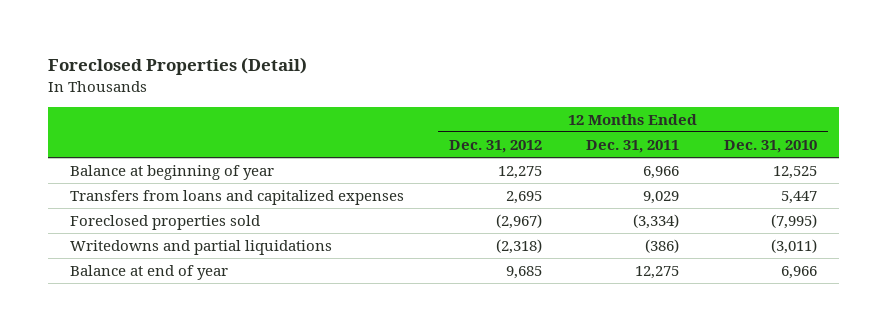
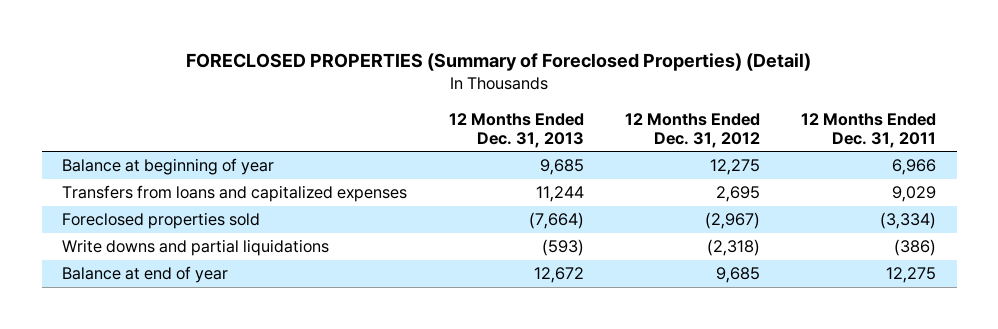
[48,57,308,76] Foreclosed Properties (Detail) -> [186,53,812,72] FORECLOSED PROPERTIES (Summary of Foreclosed Properties) (Detail)
[723,139,817,153] Dec. 31, 2010 -> none
none -> [448,112,584,148] 12 Months Ended Dec. 31, 2013
[70,240,333,256] Writedowns and partial liquidations -> [62,239,330,257] Write downs and partial liquidations

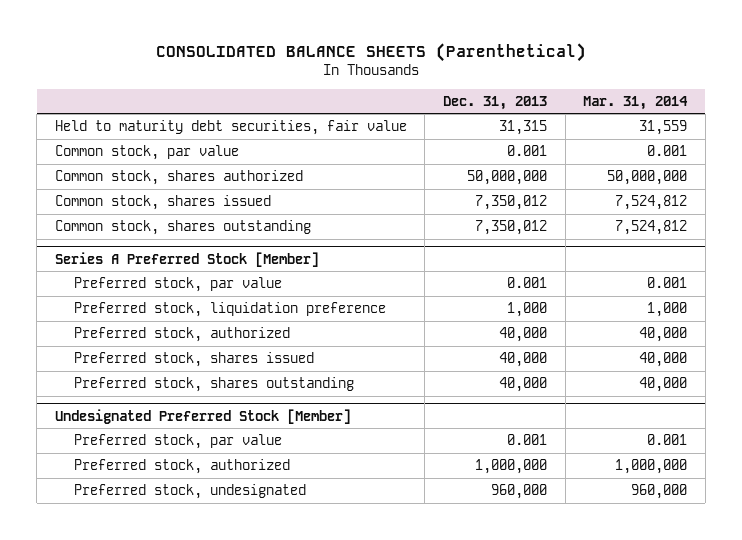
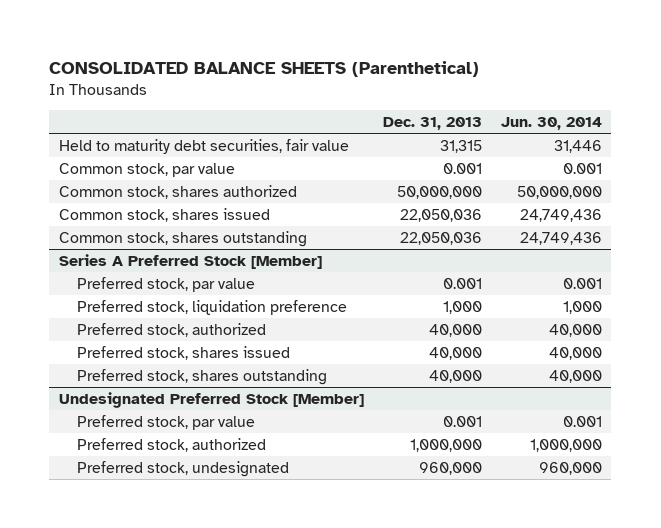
[583,95,689,110] Mar. 31, 2014 -> none
none -> [500,117,602,131] Jun. 30, 2014
[474,195,547,211] 7,350,012 -> [399,208,482,222] 22,050,036
[474,220,547,236] 7,350,012 -> [399,231,482,245] 22,050,036

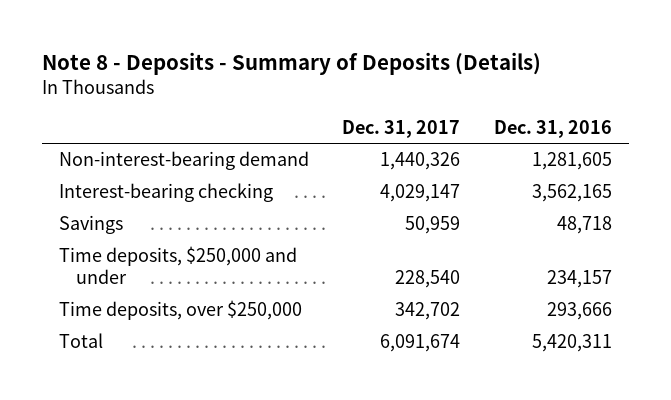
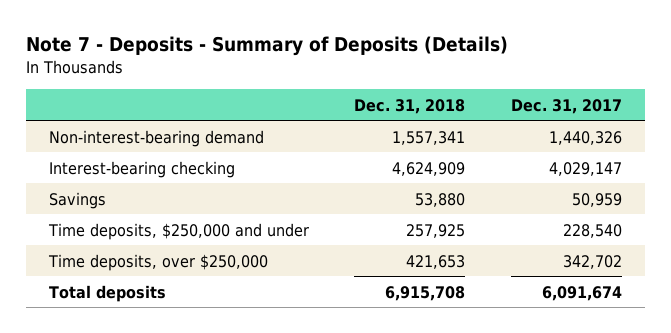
[42,51,542,75] Note 8 - Deposits - Summary of Deposits (Details) -> [25,36,508,57] Note 7 - Deposits - Summary of Deposits (Details)
[493,119,612,138] Dec. 31, 2016 -> none
none -> [354,98,466,114] Dec. 31, 2018
[58,333,103,349] Total -> [48,284,166,302] Total deposits

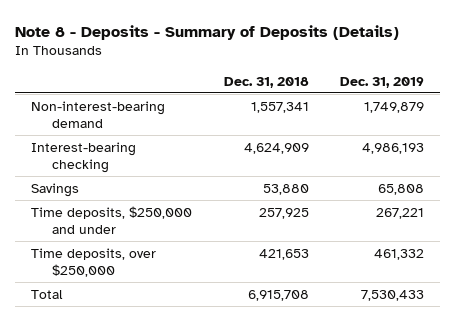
[25,36,508,57] Note 7 - Deposits - Summary of Deposits (Details) -> [15,24,400,40] Note 8 - Deposits - Summary of Deposits (Details)
[510,98,622,114] Dec. 31, 2017 -> none
none -> [340,76,425,88] Dec. 31, 2019
[48,284,166,302] Total deposits -> [31,289,64,299] Total

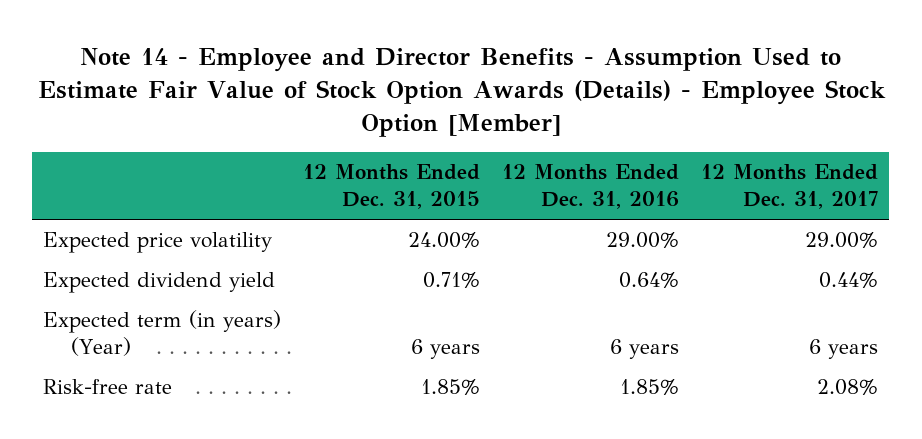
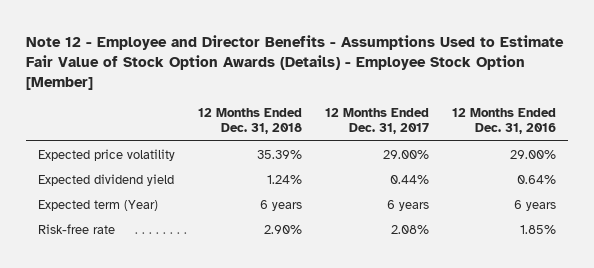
[37,48,886,137] Note 14 - Employee and Director Benefits - Assumption Used to Estimate Fair Value of Stock Option Awards (Details) - Employee Stock Option [Member] -> [26,34,565,91] Note 12 - Employee and Director Benefits - Assumptions Used to Estimate Fair Value of Stock Option Awards (Details) - Employee Stock Option [Member]
[303,164,481,210] 12 Months Ended Dec. 31, 2015 -> none
none -> [198,108,303,135] 12 Months Ended Dec. 31, 2018
[43,310,282,357] Expected term (in years) (Year) -> [37,199,158,211] Expected term (Year)

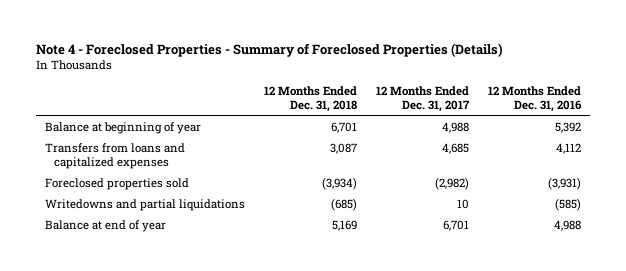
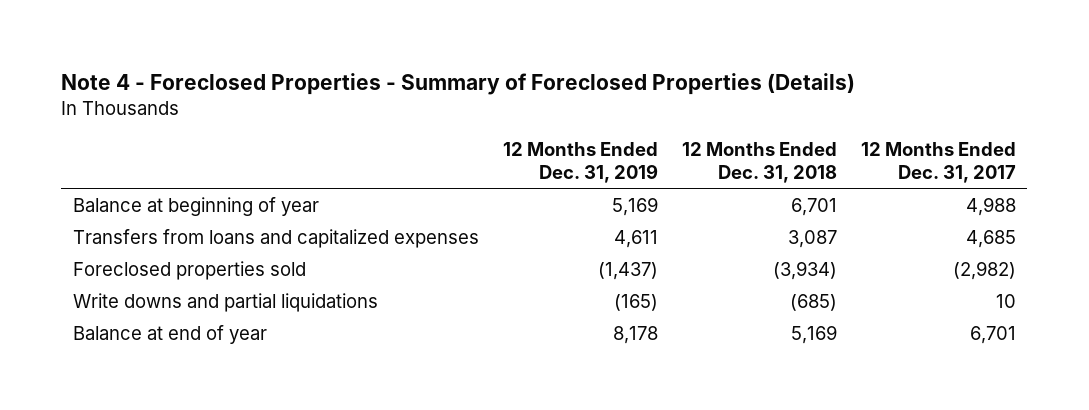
[487,85,582,113] 12 Months Ended Dec. 31, 2016 -> none
none -> [502,141,658,184] 12 Months Ended Dec. 31, 2019
[45,198,246,211] Writedowns and partial liquidations -> [73,292,379,312] Write downs and partial liquidations

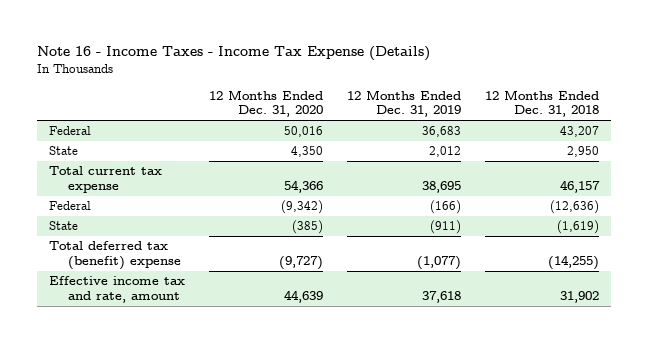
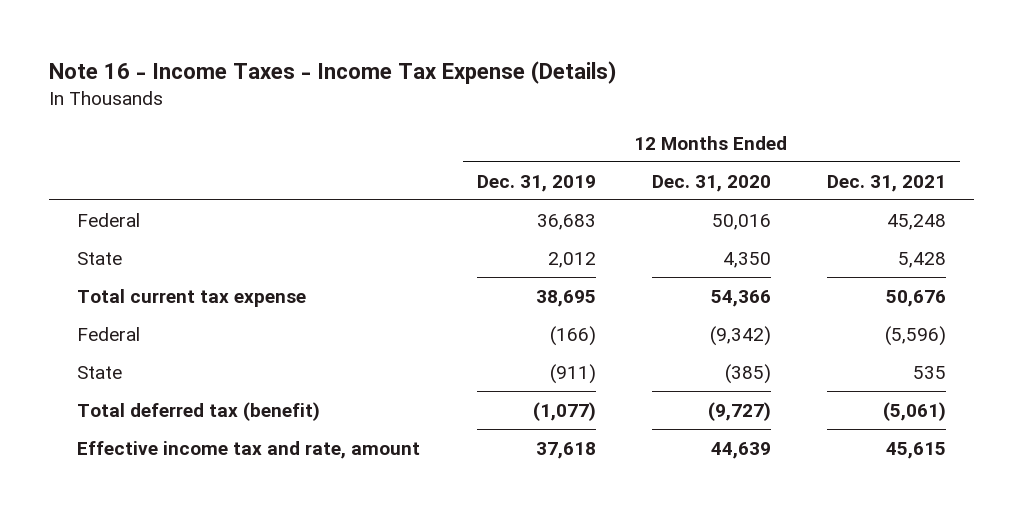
[485,89,600,118] 12 Months Ended Dec. 31, 2018 -> none
none -> [826,174,946,192] Dec. 31, 2021
[49,241,182,271] Total deferred tax (benefit) expense -> [77,401,321,421] Total deferred tax (benefit)

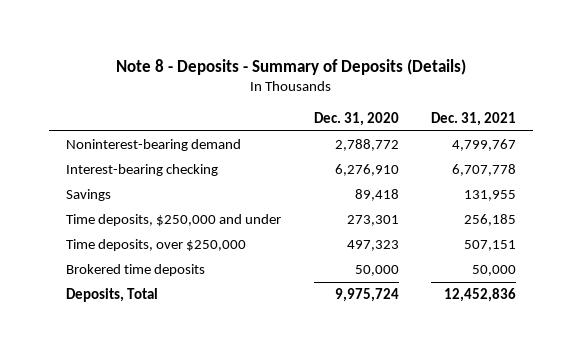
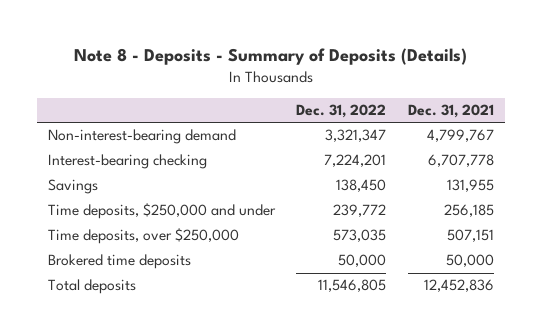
[313,111,399,126] Dec. 31, 2020 -> none
none -> [296,104,387,119] Dec. 31, 2022
[65,139,241,152] Noninterest-bearing demand -> [47,129,236,145] Non-interest-bearing demand
[65,288,158,303] Deposits, Total -> [47,279,136,295] Total deposits

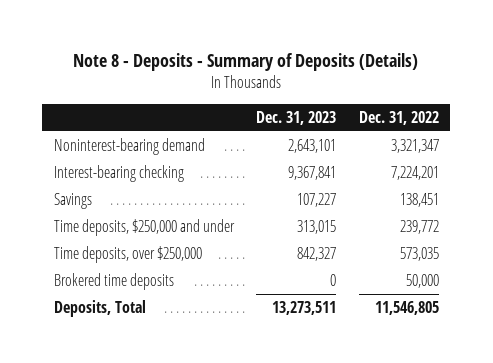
[407,104,494,119] Dec. 31, 2021 -> none
none -> [256,111,337,126] Dec. 31, 2023
[47,129,236,145] Non-interest-bearing demand -> [53,138,205,156] Noninterest-bearing demand
[336,179,387,193] 138,450 -> [399,193,439,208] 138,451
[47,279,136,295] Total deposits -> [53,300,146,318] Deposits, Total

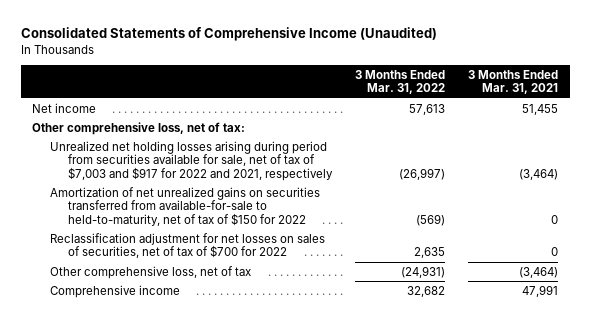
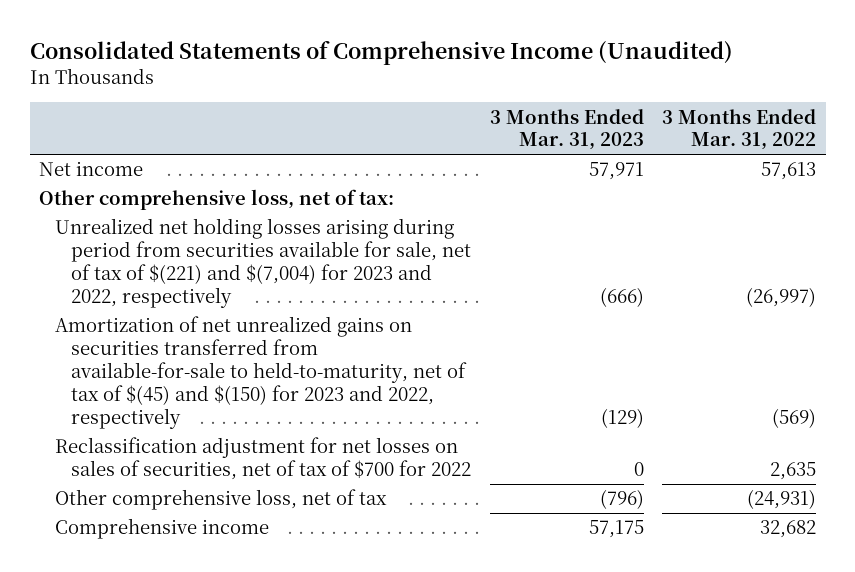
[468,69,559,95] 3 Months Ended Mar. 31, 2021 -> none
none -> [489,108,644,151] 3 Months Ended Mar. 31, 2023
[50,140,333,182] Unrealized net holding losses arising during period from securities available for sale, net of tax of $7,003 and $917 for 2022 and 2021, respectively -> [55,218,472,308] Unrealized net holding losses arising during period from securities available for sale, net of tax of $(221) and $(7,004) for 2023 and 2022, respectively
[50,186,321,227] Amortization of net unrealized gains on securities transferred from available-for-sale to held-to-maturity, net of tax of $150 for 2022 -> [55,316,468,429] Amortization of net unrealized gains on securities transferred from available-for-sale to held-to-maturity, net of tax of $(45) and $(150) for 2023 and 2022, respectively

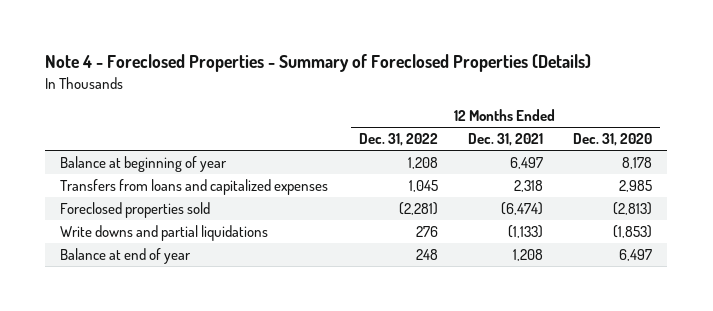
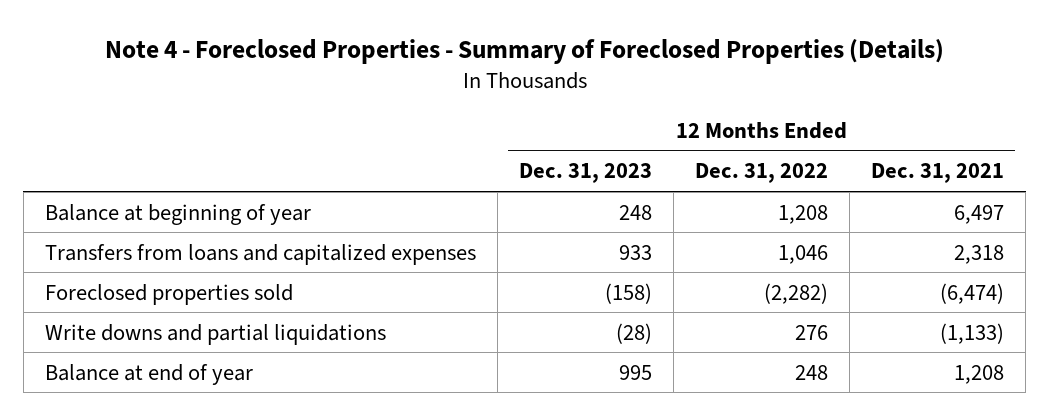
[573,133,653,147] Dec. 31, 2020 -> none
none -> [518,163,652,184] Dec. 31, 2023
[408,180,438,193] 1,045 -> [778,244,829,264] 1,046
[398,202,438,216] (2,281) -> [764,282,829,304] (2,282)

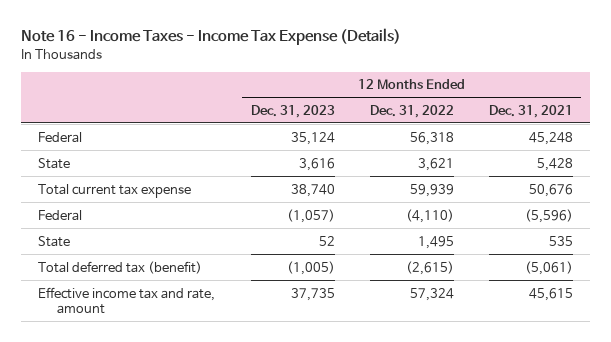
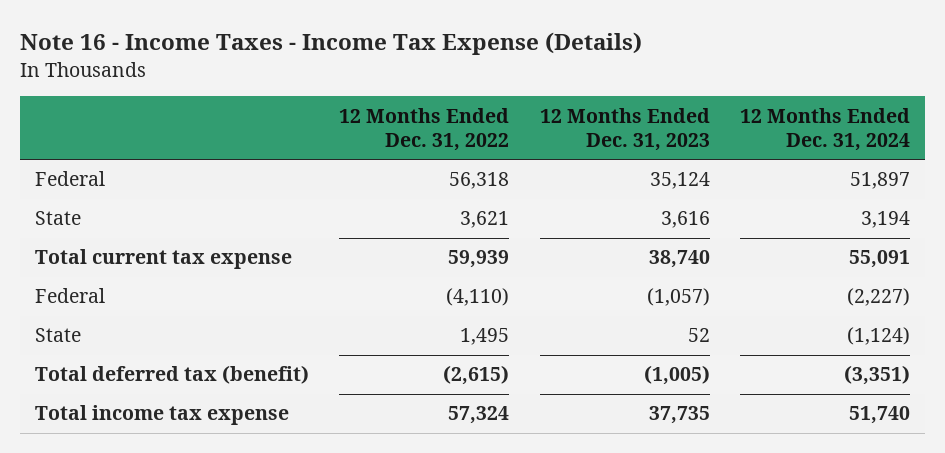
[488,104,573,118] Dec. 31, 2021 -> none
none -> [739,107,910,151] 12 Months Ended Dec. 31, 2024
[38,286,216,315] Effective income tax and rate, amount -> [35,405,290,426] Total income tax expense

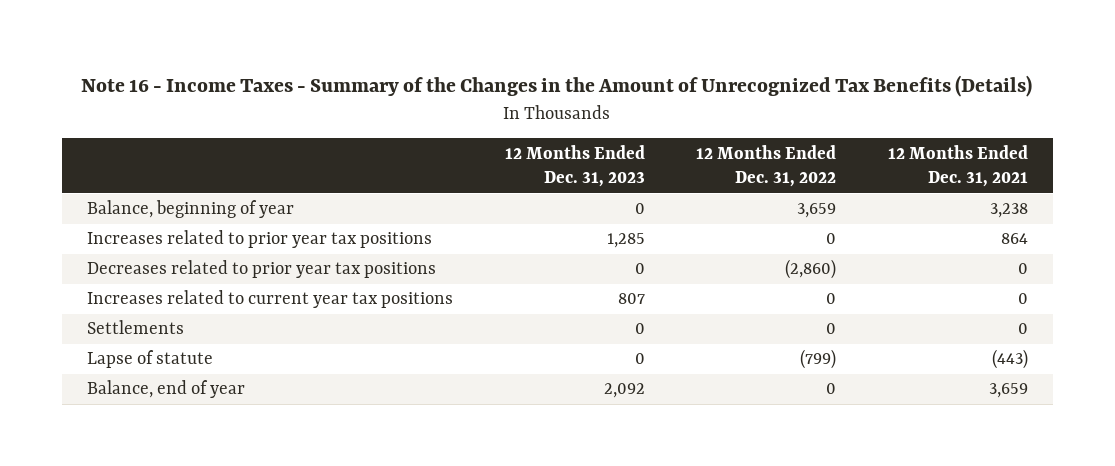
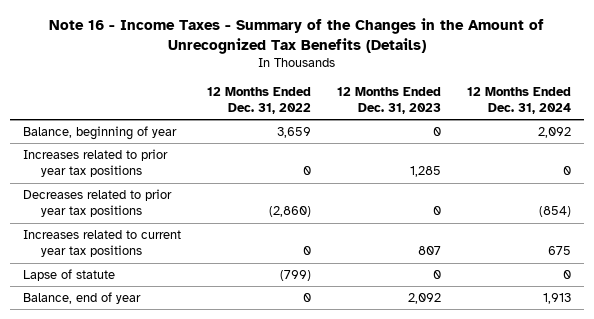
[887,144,1028,188] 12 Months Ended Dec. 31, 2021 -> none
none -> [466,86,571,114] 12 Months Ended Dec. 31, 2024
[87,320,185,335] Settlements -> none

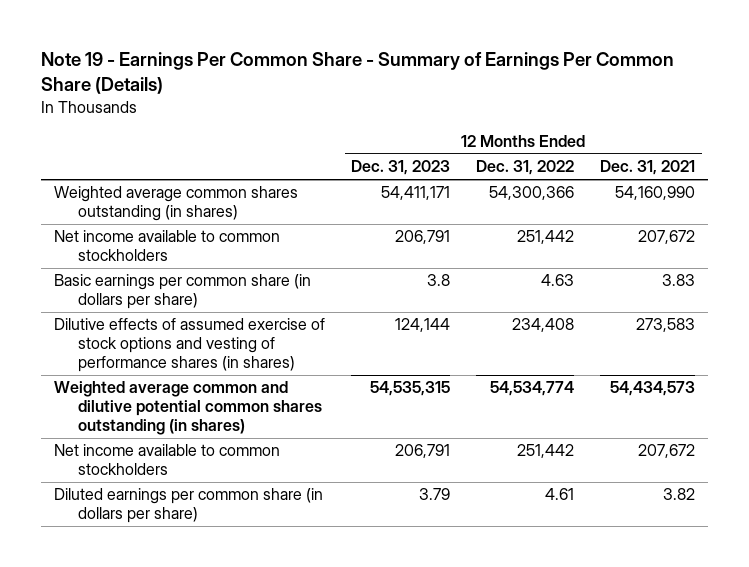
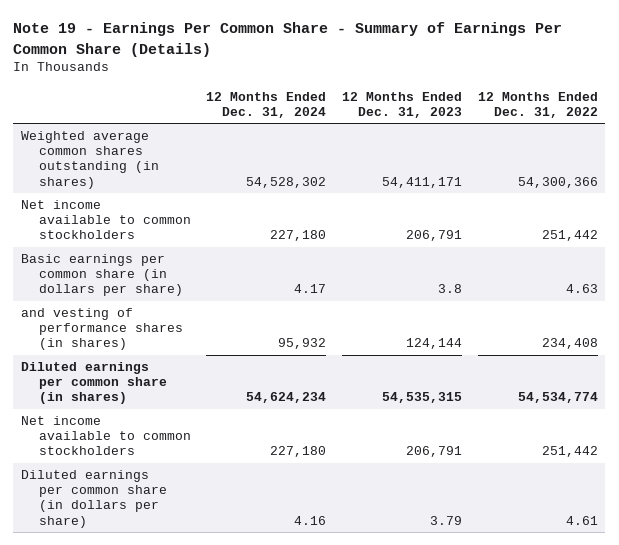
[600,160,696,176] Dec. 31, 2021 -> none
none -> [206,91,327,118] 12 Months Ended Dec. 31, 2024
[54,318,326,373] Dilutive effects of assumed exercise of stock options and vesting of performance shares (in shares) -> [20,308,183,351] and vesting of performance shares (in shares)
[54,381,323,436] Weighted average common and dilutive potential common shares outstanding (in shares) -> [20,362,167,405] Diluted earnings per common share (in shares)

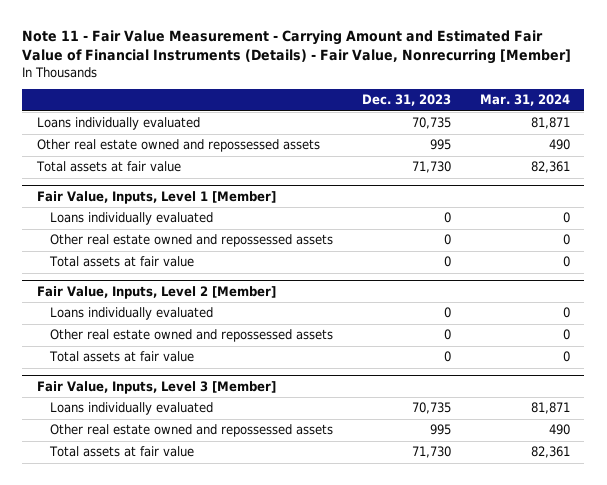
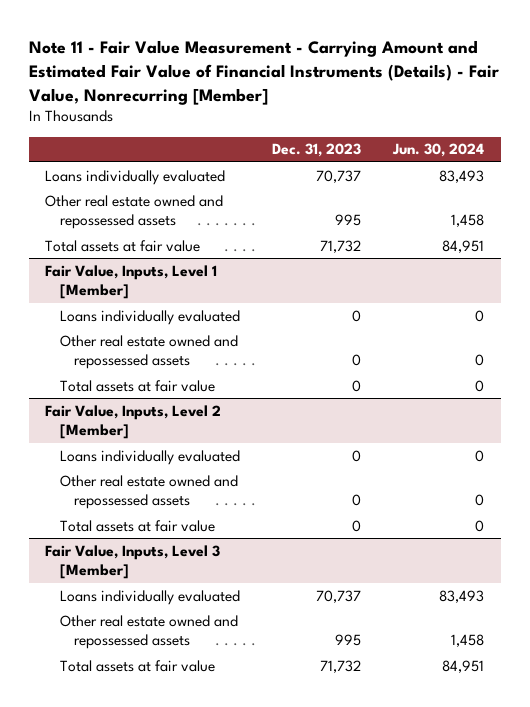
[479,94,570,107] Mar. 31, 2024 -> none
none -> [392,143,485,158] Jun. 30, 2024
[412,117,452,130] 70,735 -> [315,169,361,183] 70,737
[412,161,452,174] 71,730 -> [319,239,361,253] 71,732
[412,402,452,415] 70,735 -> [315,589,361,603] 70,737
[412,446,452,459] 71,730 -> [319,659,361,673] 71,732

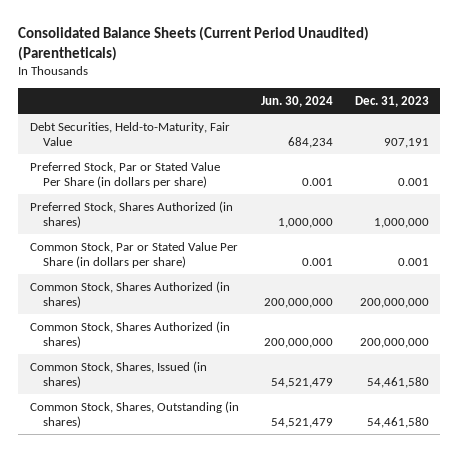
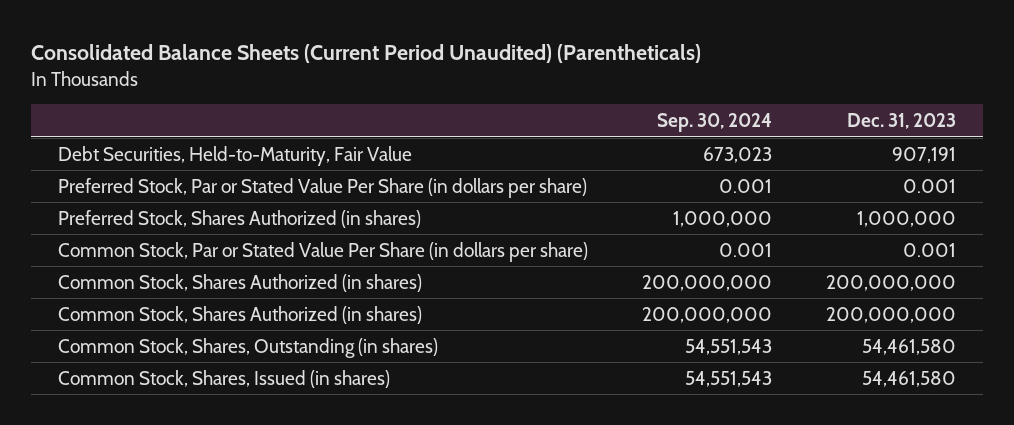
[260,95,333,107] Jun. 30, 2024 -> none
none -> [657,113,773,133] Sep. 30, 2024
[29,360,207,388] Common Stock, Shares, Issued (in shares) -> [57,369,390,388] Common Stock, Shares, Issued (in shares)

